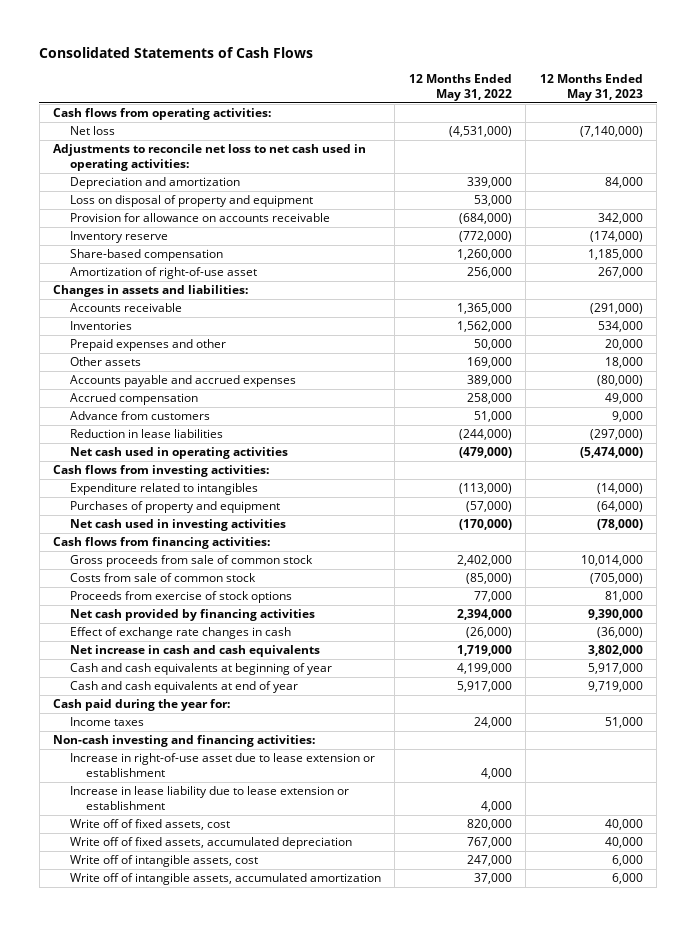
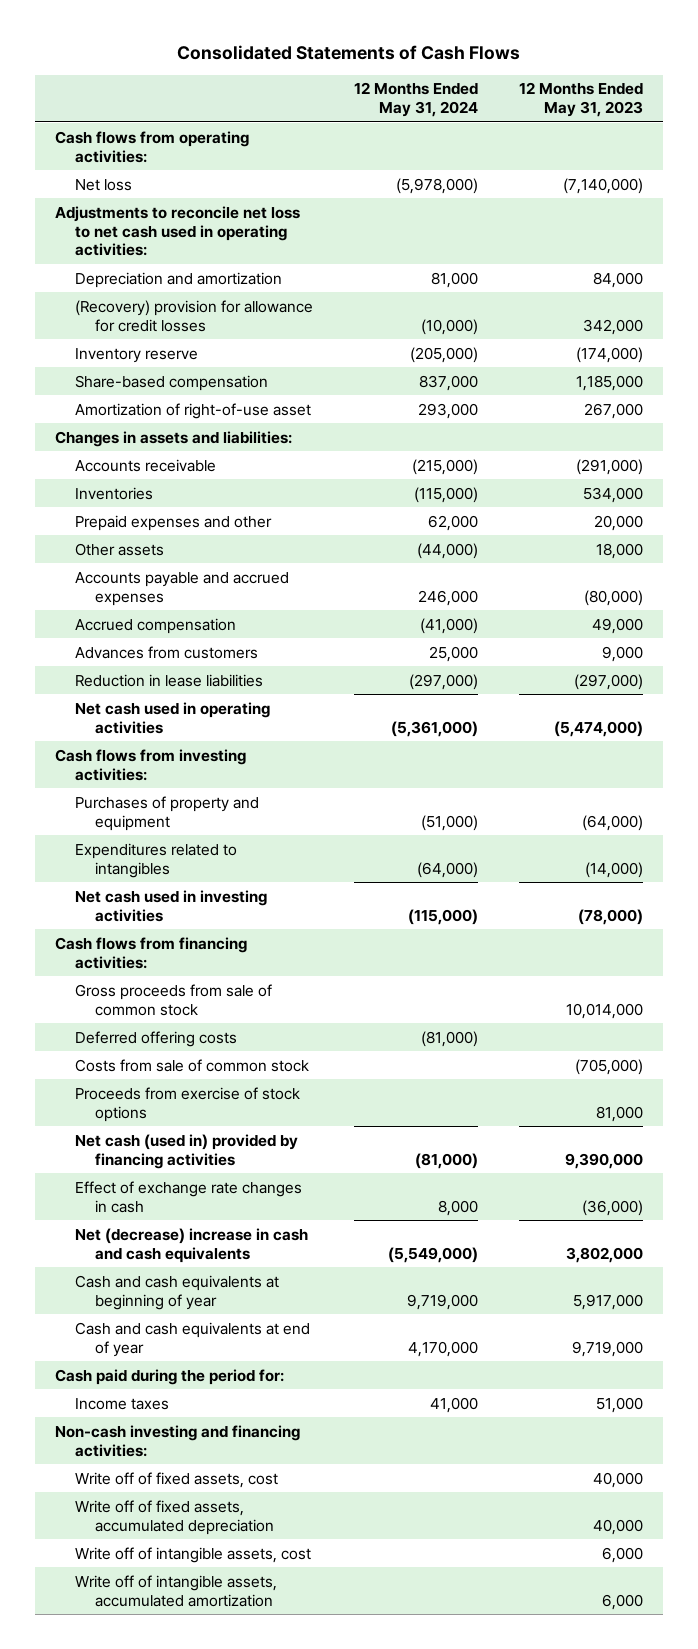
[408,73,512,101] 12 Months Ended May 31, 2022 -> none
none -> [353,82,478,118] 12 Months Ended May 31, 2024
[69,195,313,208] Loss on disposal of property and equipment -> none
[69,213,330,223] Provision for allowance on accounts receivable -> [75,299,314,332] (Recovery) provision for allowance for credit losses
[69,411,210,421] Advance from customers -> [75,645,259,659] Advances from customers
[69,483,258,496] Expenditure related to intangibles -> none
none -> [75,842,238,878] Expenditures related to intangibles
none -> [75,1030,238,1047] Deferred offering costs
[69,609,315,622] Net cash provided by financing activities -> [75,1133,299,1169] Net cash (used in) provided by financing activities
[69,645,320,658] Net increase in cash and cash equivalents -> [75,1227,309,1263] Net (decrease) increase in cash and cash equivalents
[53,699,231,712] Cash paid during the year for: -> [55,1368,285,1385] Cash paid during the period for:
[69,753,375,778] Increase in right-of-use asset due to lease extension or establishment -> none
[69,786,349,811] Increase in lease liability due to lease extension or establishment -> none

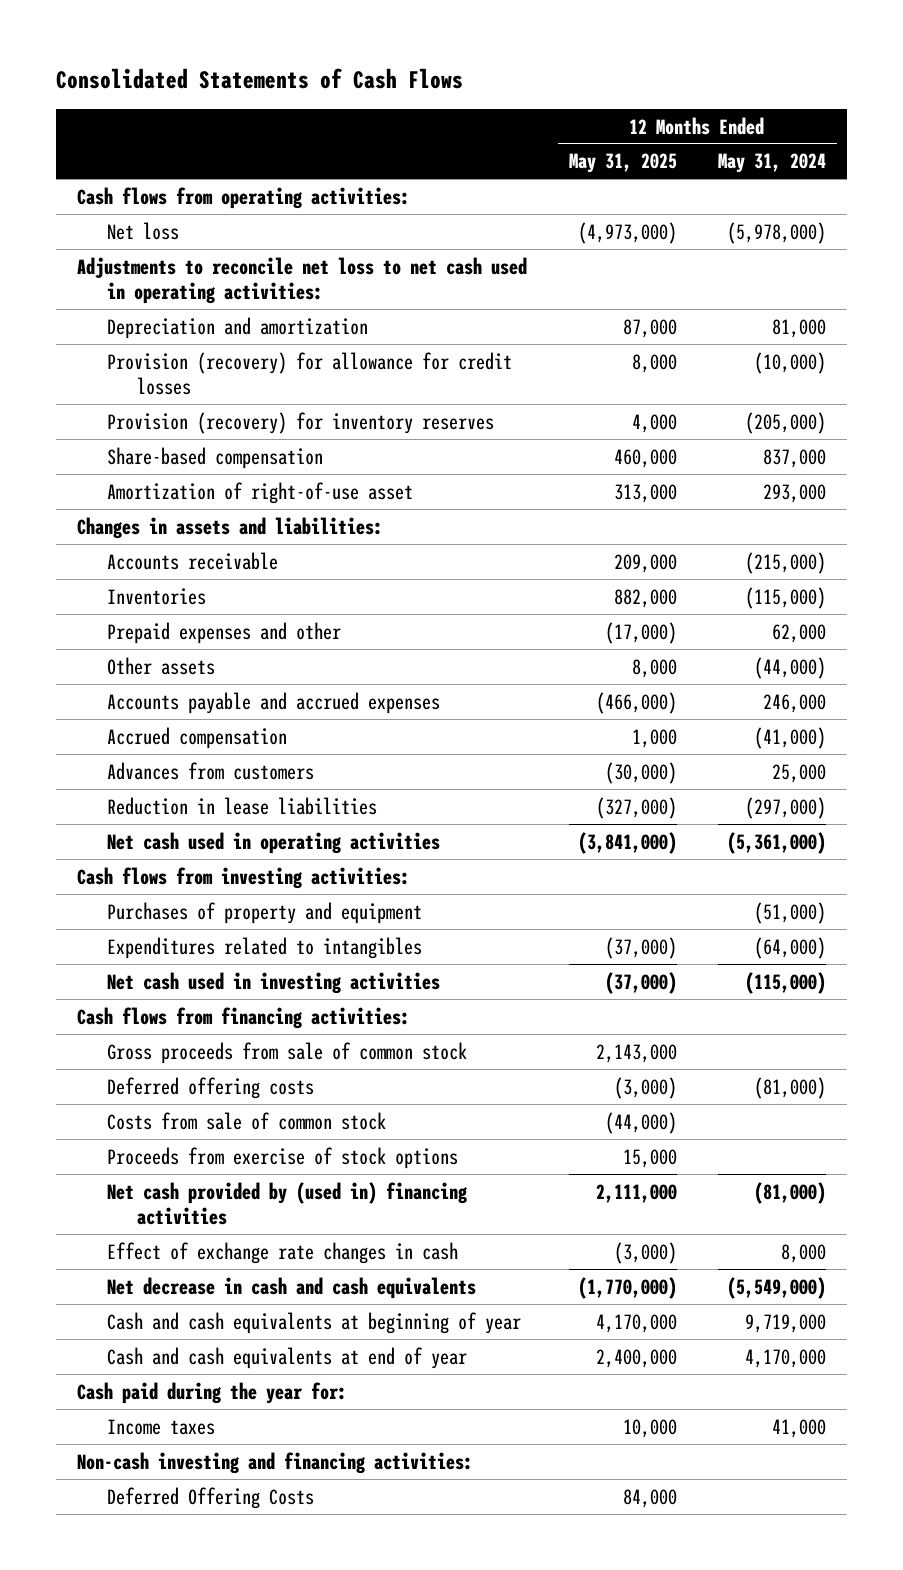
[518,82,643,118] 12 Months Ended May 31, 2023 -> none
none -> [568,153,677,174] May 31, 2025
[75,299,314,332] (Recovery) provision for allowance for credit losses -> [107,351,513,396] Provision (recovery) for allowance for credit losses
[75,347,199,363] Inventory reserve -> [107,411,495,434] Provision (recovery) for inventory reserves
[75,1133,299,1169] Net cash (used in) provided by financing activities -> [107,1181,469,1226] Net cash provided by (used in) financing activities
[75,1227,309,1263] Net (decrease) increase in cash and cash equivalents -> [107,1276,477,1299] Net decrease in cash and cash equivalents
[55,1368,285,1385] Cash paid during the period for: -> [77,1381,348,1404] Cash paid during the year for:
[75,1471,279,1488] Write off of fixed assets, cost -> none
[75,1499,275,1535] Write off of fixed assets, accumulated depreciation -> none
[75,1546,312,1563] Write off of intangible assets, cost -> none
[75,1574,278,1607] Write off of intangible assets, accumulated amortization -> none
none -> [107,1486,315,1509] Deferred Offering Costs

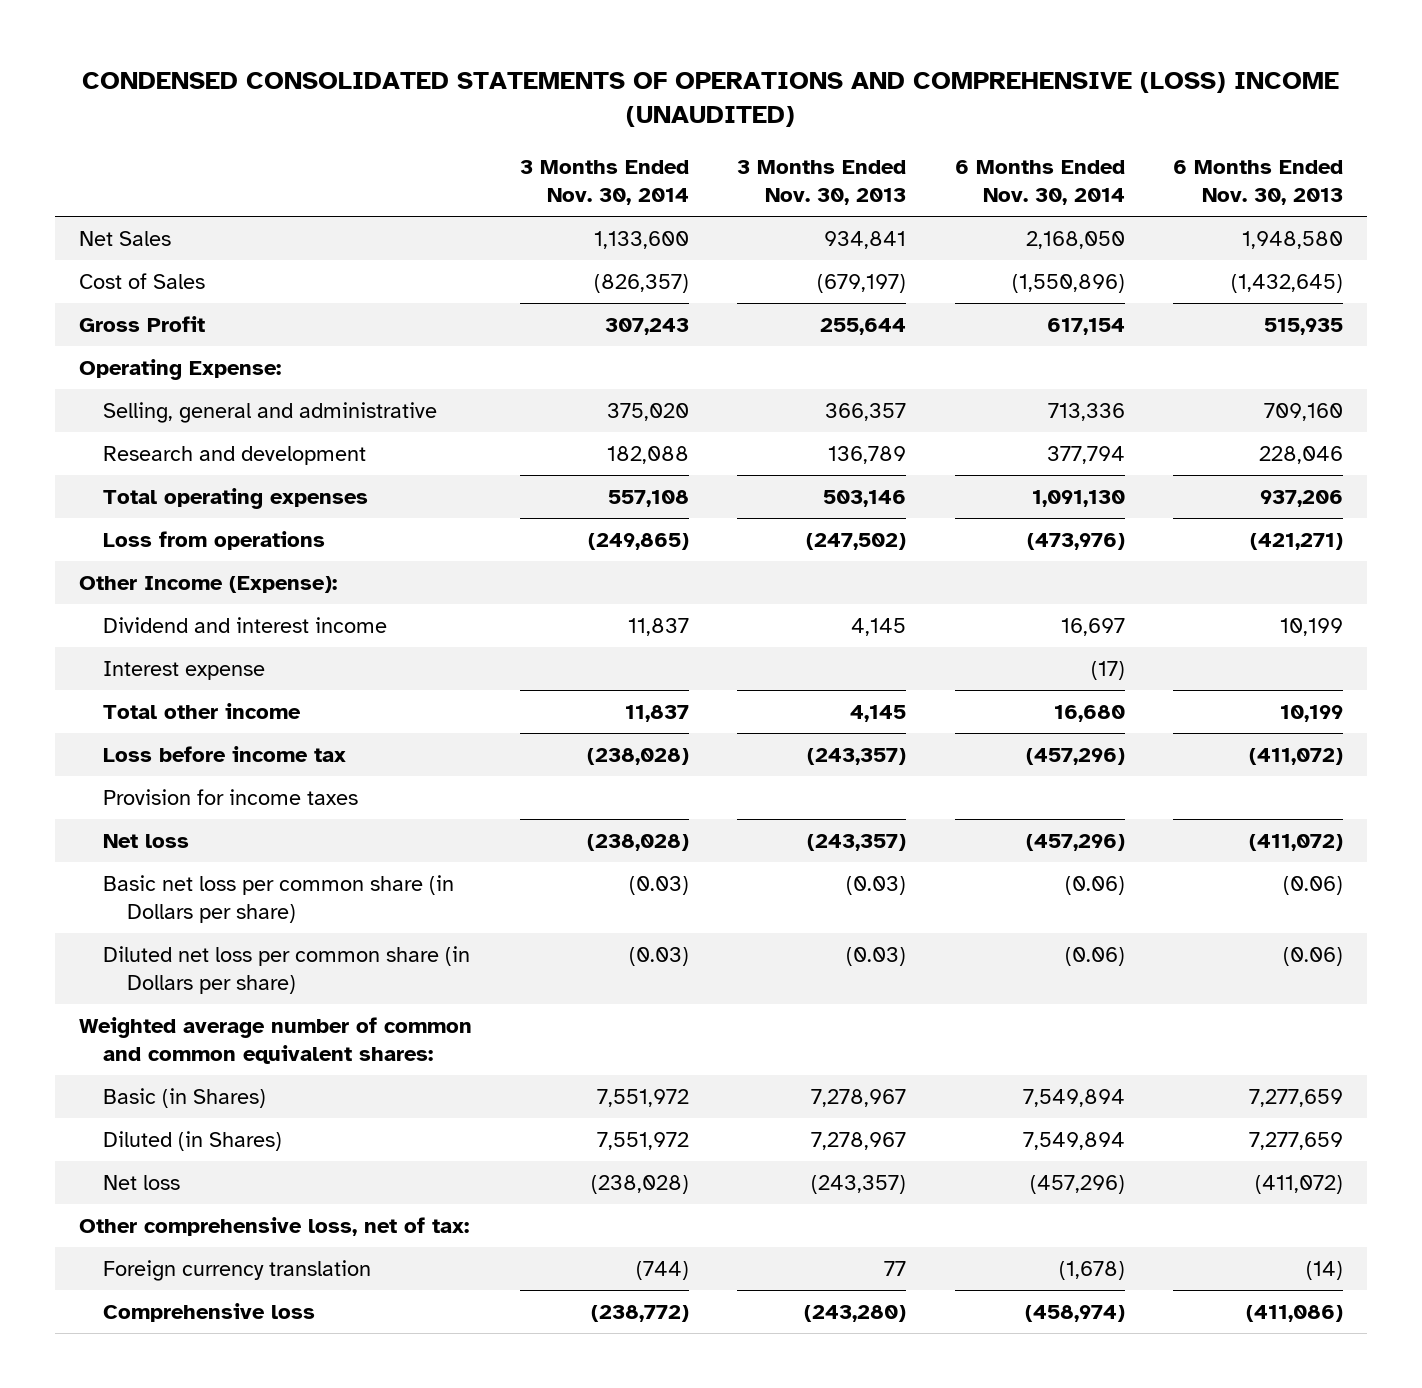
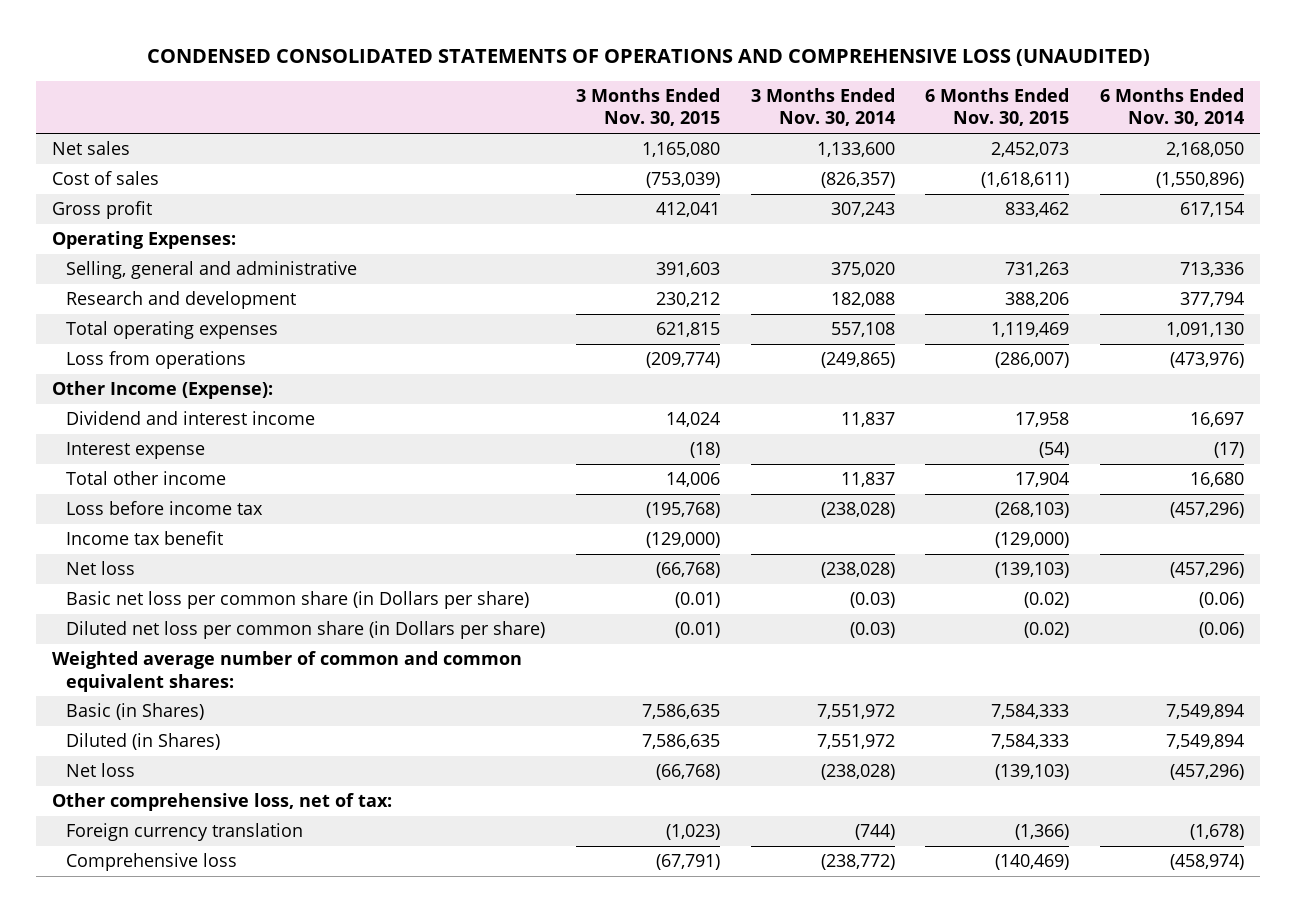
[81,72,1339,128] CONDENSED CONSOLIDATED STATEMENTS OF OPERATIONS AND COMPREHENSIVE (LOSS) INCOME (UNAUDITED) -> [146,49,1150,67] CONDENSED CONSOLIDATED STATEMENTS OF OPERATIONS AND COMPREHENSIVE LOSS (UNAUDITED)
[737,160,907,205] 3 Months Ended Nov. 30, 2013 -> none
[1172,160,1343,205] 6 Months Ended Nov. 30, 2013 -> none
none -> [575,88,720,127] 3 Months Ended Nov. 30, 2015
none -> [925,88,1070,127] 6 Months Ended Nov. 30, 2015
[79,231,172,247] Net Sales -> [51,141,130,156] Net sales
[79,273,206,290] Cost of Sales -> [51,171,159,186] Cost of sales
[79,316,206,333] Gross Profit -> [51,201,152,220] Gross profit
[79,359,282,381] Operating Expense: -> [51,231,236,250] Operating Expenses:
[103,789,359,806] Provision for income taxes -> [66,531,224,546] Income tax benefit

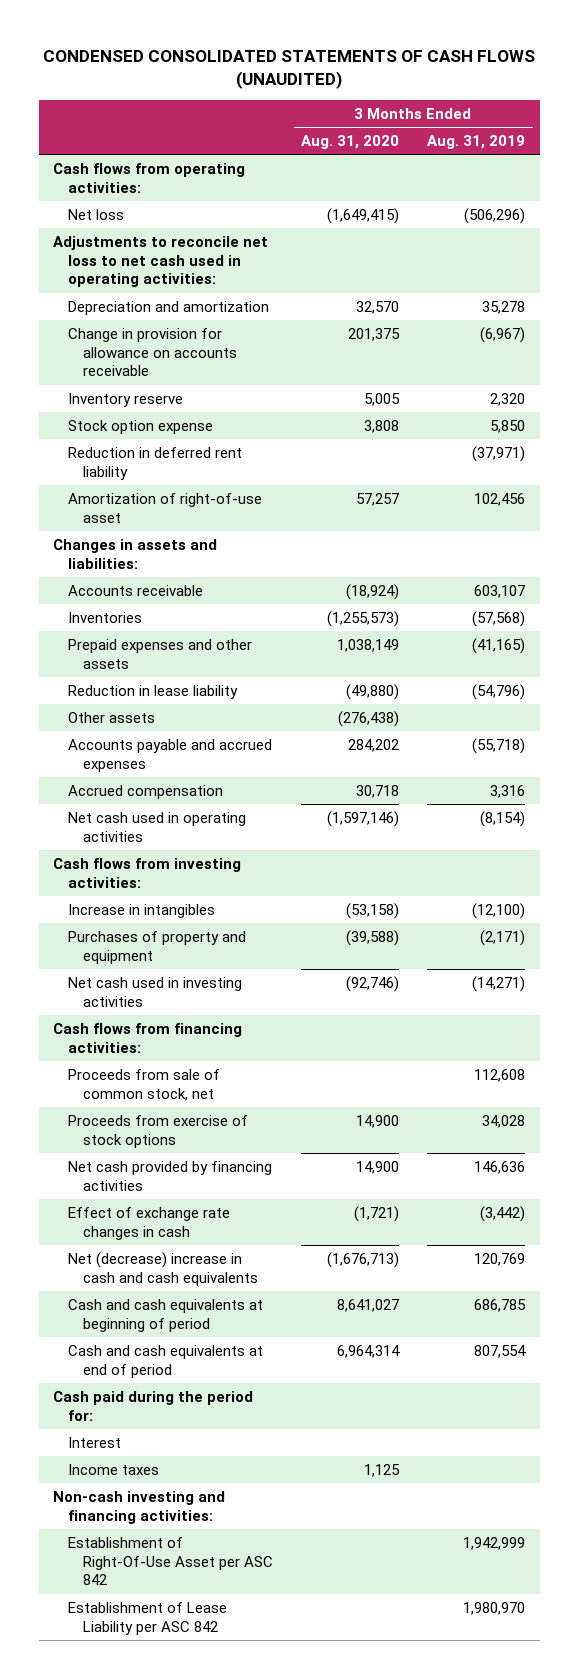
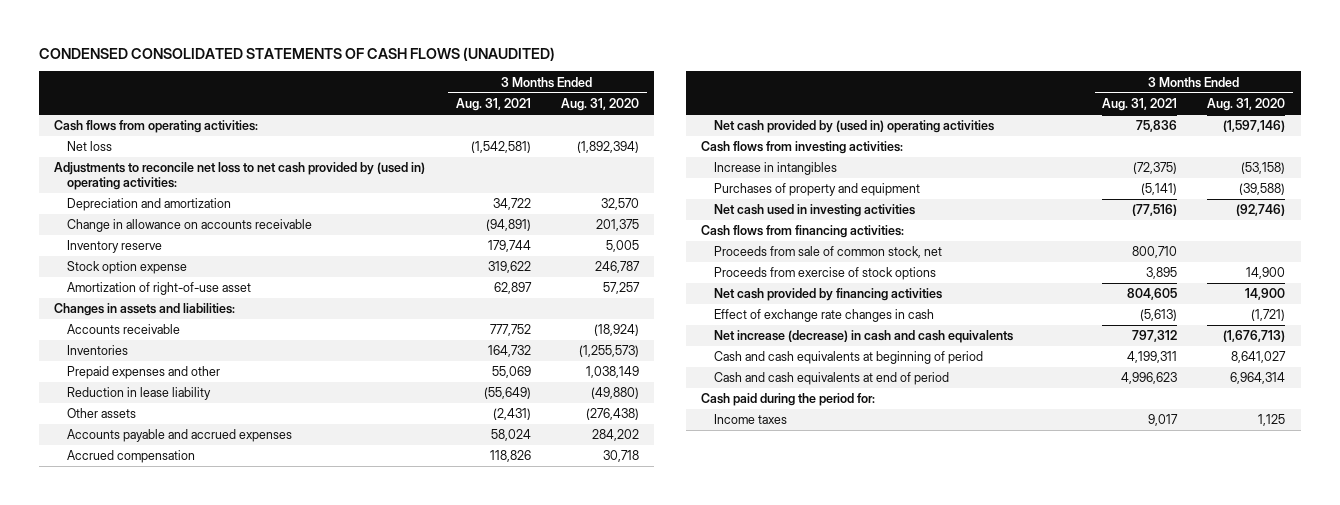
[427,135,526,150] Aug. 31, 2019 -> none
none -> [455,98,531,112] Aug. 31, 2021
[327,207,400,224] (1,649,415) -> [576,141,639,154] (1,892,394)
[53,235,269,288] Adjustments to reconcile net loss to net cash used in operating activities: -> [54,162,426,191] Adjustments to reconcile net loss to net cash provided by (used in) operating activities:
[68,327,237,377] Change in provision for allowance on accounts receivable -> [67,219,313,233] Change in allowance on accounts receivable
[68,446,243,480] Reduction in deferred rent liability -> none
[364,419,400,433] 3,808 -> [594,261,640,274] 246,787
[68,638,253,669] Prepaid expenses and other assets -> [67,366,221,380] Prepaid expenses and other
[68,811,247,842] Net cash used in operating activities -> [713,120,994,134] Net cash provided by (used in) operating activities
[68,1251,258,1286] Net (decrease) increase in cash and cash equivalents -> [713,330,1013,344] Net increase (decrease) in cash and cash equivalents
[68,1436,122,1448] Interest -> none
[53,1490,226,1524] Non-cash investing and financing activities: -> none
[68,1536,273,1586] Establishment of Right-Of-Use Asset per ASC 842 -> none
[68,1601,228,1635] Establishment of Lease Liability per ASC 842 -> none

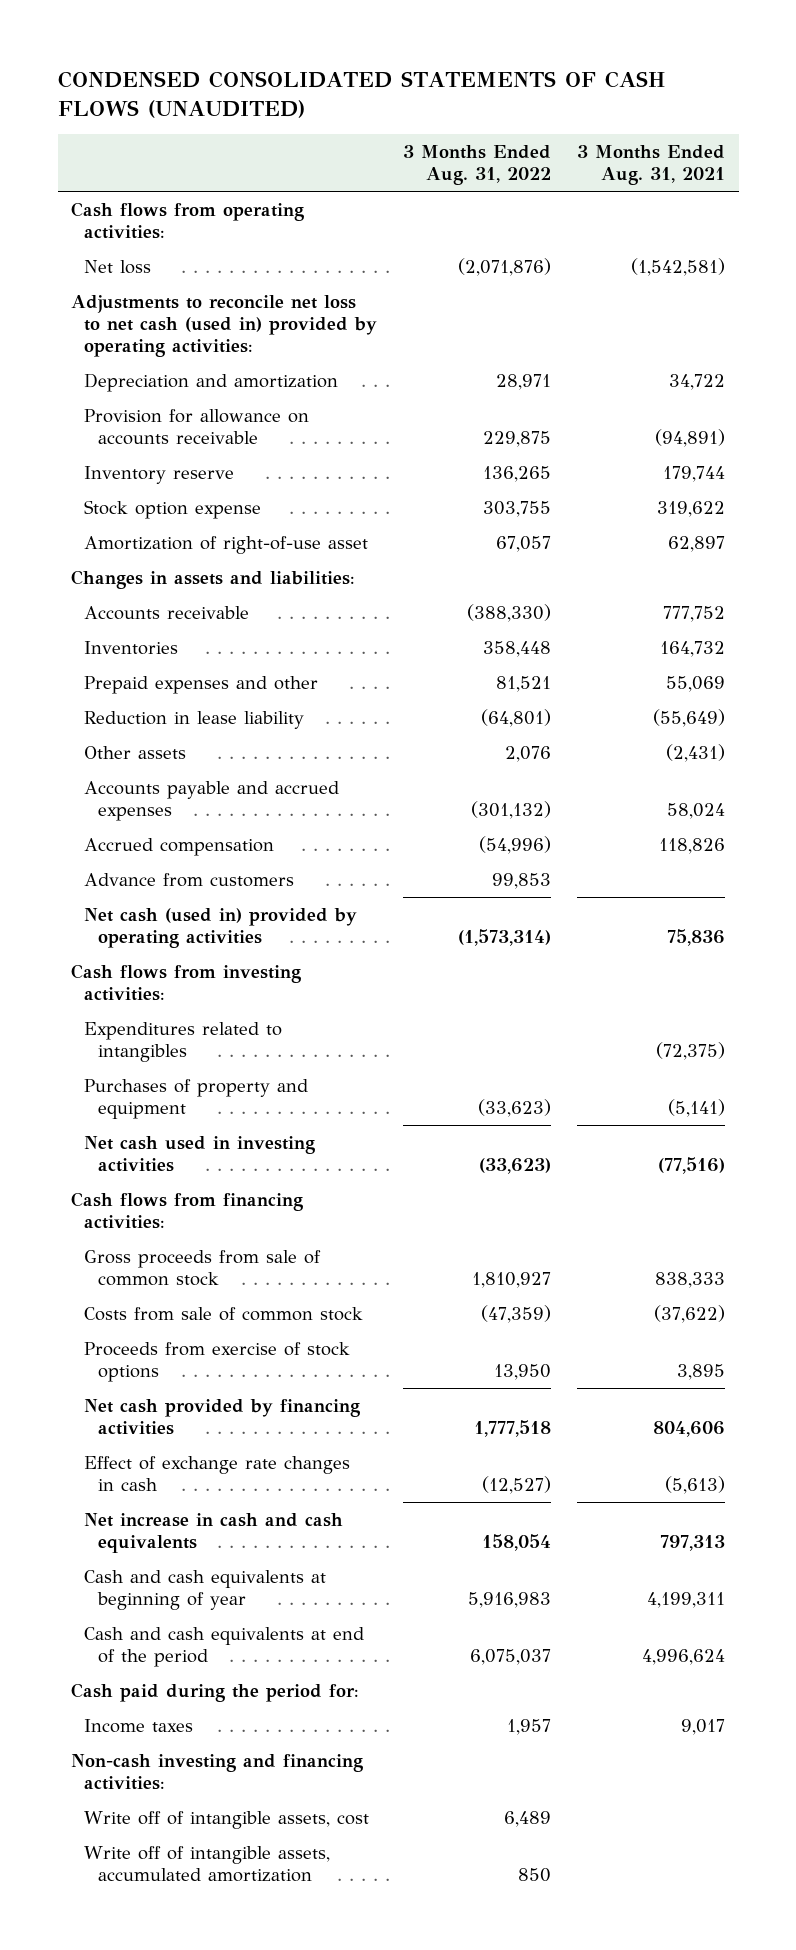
[560,98,639,112] Aug. 31, 2020 -> none
none -> [403,145,552,186] 3 Months Ended Aug. 31, 2022
[54,162,426,191] Adjustments to reconcile net loss to net cash provided by (used in) operating activities: -> [70,294,378,357] Adjustments to reconcile net loss to net cash (used in) provided by operating activities:
[67,219,313,233] Change in allowance on accounts receivable -> [84,408,310,445] Provision for allowance on accounts receivable
none -> [84,872,295,887] Advance from customers
[713,120,994,134] Net cash provided by (used in) operating activities -> [84,907,358,948] Net cash (used in) provided by operating activities
[713,162,837,176] Increase in intangibles -> [84,1021,283,1062] Expenditures related to intangibles
[713,246,942,259] Proceeds from sale of common stock, net -> [84,1249,322,1286] Gross proceeds from sale of common stock
[1132,246,1178,259] 800,710 -> [655,1271,726,1288] 838,333
none -> [84,1306,364,1321] Costs from sale of common stock
[1127,288,1178,301] 804,605 -> [653,1420,726,1437] 804,606
[713,330,1013,344] Net increase (decrease) in cash and cash equivalents -> [84,1512,344,1553] Net increase in cash and cash equivalents
[1132,330,1178,343] 797,312 -> [660,1534,726,1551] 797,313
[713,351,983,365] Cash and cash equivalents at beginning of period -> [84,1569,327,1610] Cash and cash equivalents at beginning of year
[713,372,949,386] Cash and cash equivalents at end of period -> [84,1626,365,1667] Cash and cash equivalents at end of the period
[1121,372,1178,385] 4,996,623 -> [642,1648,726,1665] 4,996,624
none -> [70,1753,363,1790] Non-cash investing and financing activities:
none -> [84,1810,370,1829] Write off of intangible assets, cost
none -> [84,1845,331,1882] Write off of intangible assets, accumulated amortization

